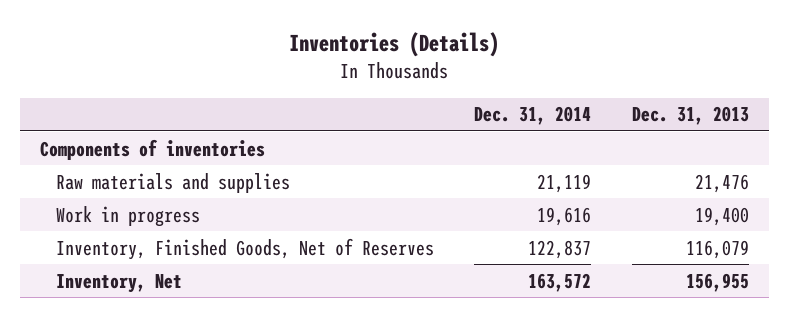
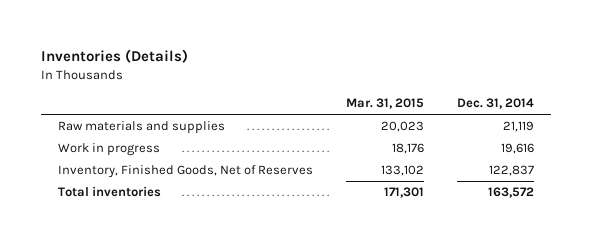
[631,106,749,126] Dec. 31, 2013 -> none
none -> [345,98,424,110] Mar. 31, 2015
[40,138,266,160] Components of inventories -> none
[56,273,183,293] Inventory, Net -> [57,186,161,198] Total inventories

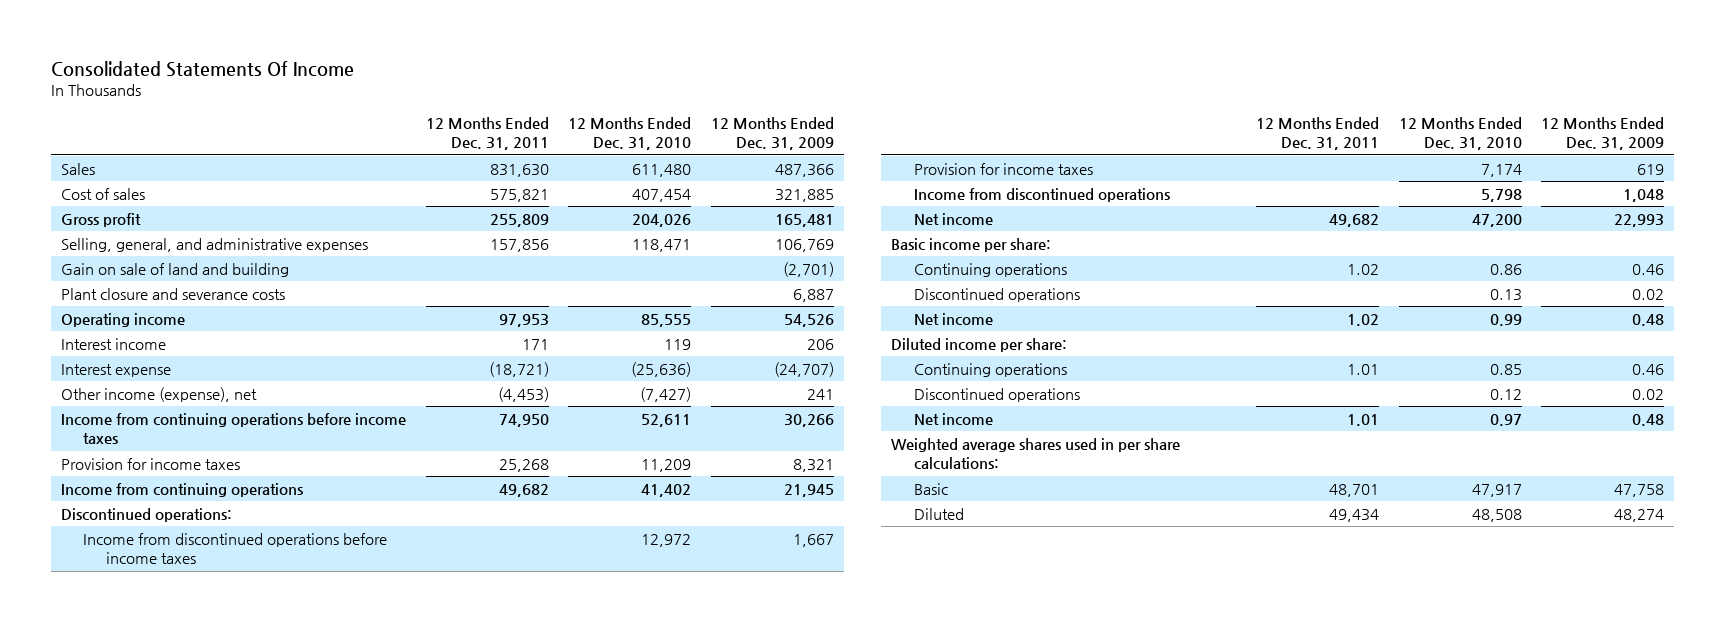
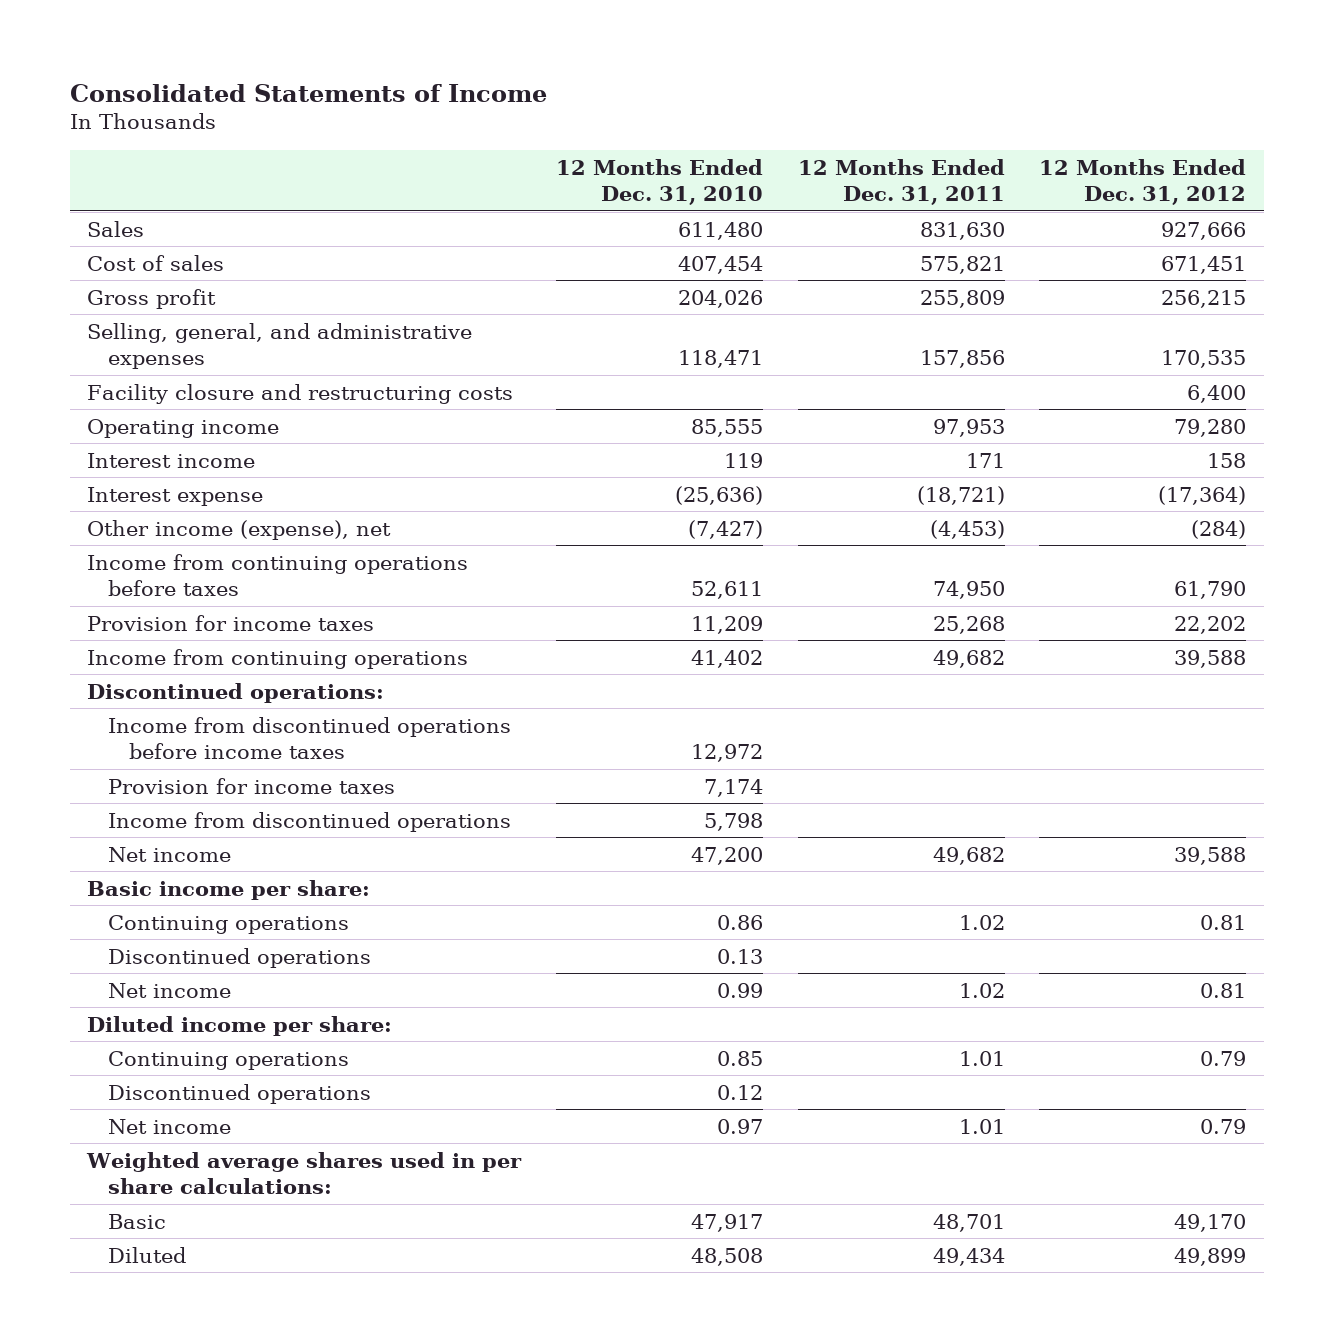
[51,60,355,77] Consolidated Statements Of Income -> [70,83,548,102] Consolidated Statements of Income
[711,116,835,151] 12 Months Ended Dec. 31, 2009 -> none
none -> [1039,158,1247,205] 12 Months Ended Dec. 31, 2012
[61,262,290,277] Gain on sale of land and building -> none
[61,287,286,300] Plant closure and severance costs -> [87,383,514,404] Facility closure and restructuring costs
[61,412,407,445] Income from continuing operations before income taxes -> [87,553,469,597] Income from continuing operations before taxes

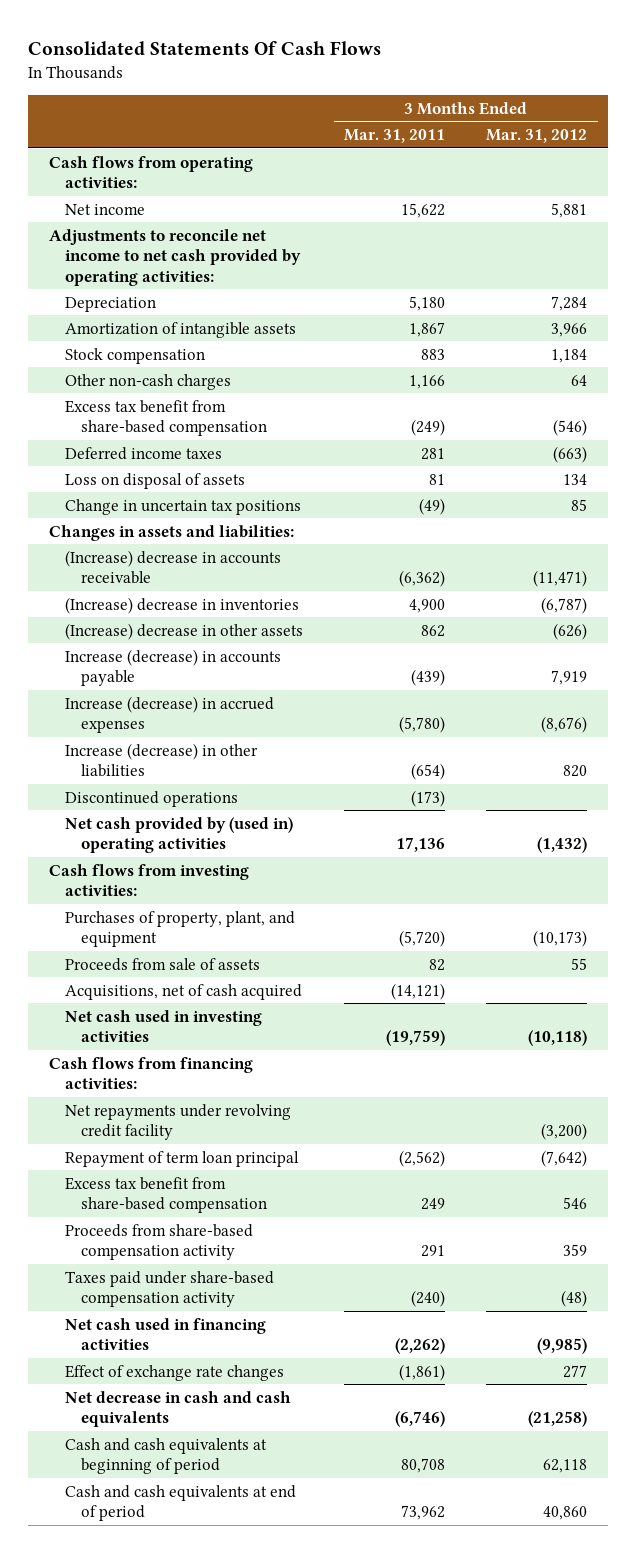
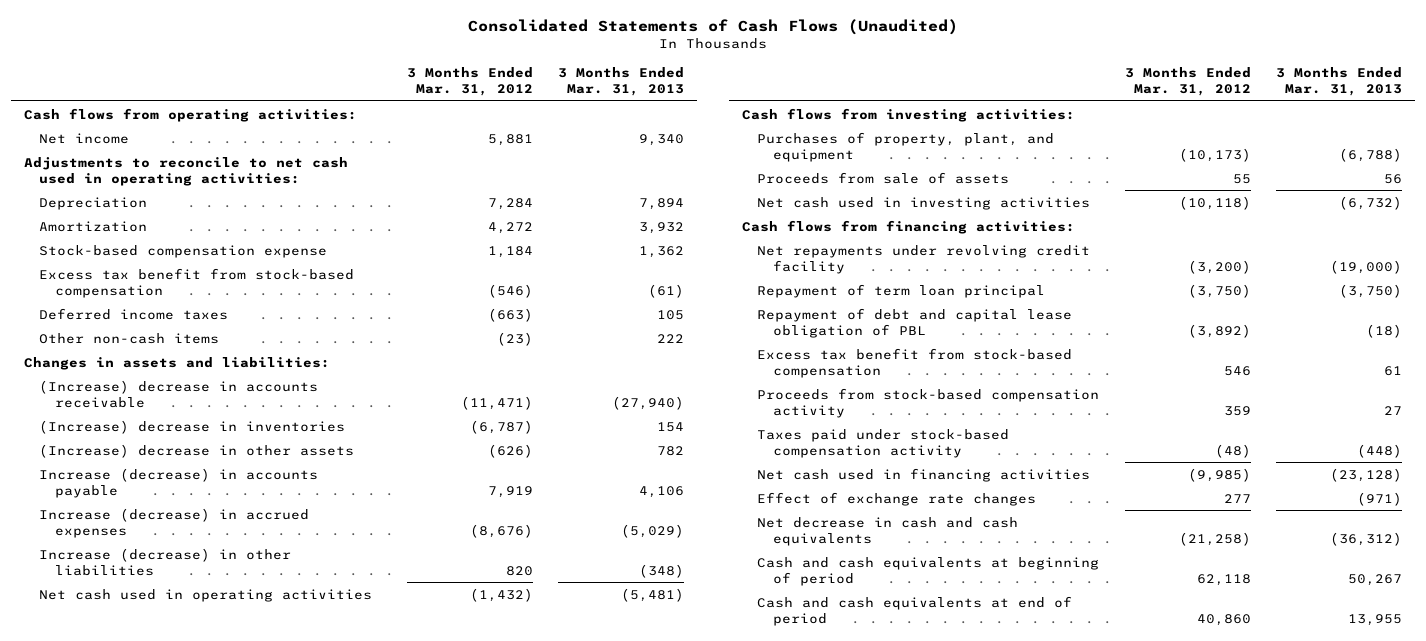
[28,40,382,56] Consolidated Statements Of Cash Flows -> [467,18,958,35] Consolidated Statements of Cash Flows (Unaudited)
[344,129,446,144] Mar. 31, 2011 -> none
none -> [558,67,685,97] 3 Months Ended Mar. 31, 2013
[48,228,302,286] Adjustments to reconcile net income to net cash provided by operating activities: -> [23,156,348,186] Adjustments to reconcile to net cash used in operating activities:
[65,321,297,338] Amortization of intangible assets -> none
[65,373,232,390] Other non-cash charges -> none
none -> [39,220,148,232] Amortization
[65,347,206,364] Stock compensation -> [39,244,328,258] Stock-based compensation expense
[65,399,268,437] Excess tax benefit from share-based compensation -> [39,267,355,298] Excess tax benefit from stock-based compensation
[65,472,246,489] Loss on disposal of assets -> none
[65,498,302,515] Change in uncertain tax positions -> none
none -> [39,332,220,344] Other non-cash items
[65,790,239,807] Discontinued operations -> none
[65,816,294,854] Net cash provided by (used in) operating activities -> [39,588,373,602] Net cash used in operating activities
[65,983,303,1000] Acquisitions, net of cash acquired -> none
[541,1149,588,1167] (7,642) -> [1187,283,1251,298] (3,750)
none -> [757,307,1073,338] Repayment of debt and capital lease obligation of PBL
[65,1176,268,1214] Excess tax benefit from share-based compensation -> [757,347,1073,378] Excess tax benefit from stock-based compensation
[65,1223,254,1261] Proceeds from share-based compensation activity -> [757,387,1100,418] Proceeds from stock-based compensation activity
[65,1270,275,1308] Taxes paid under share-based compensation activity -> [757,428,1010,458] Taxes paid under stock-based compensation activity

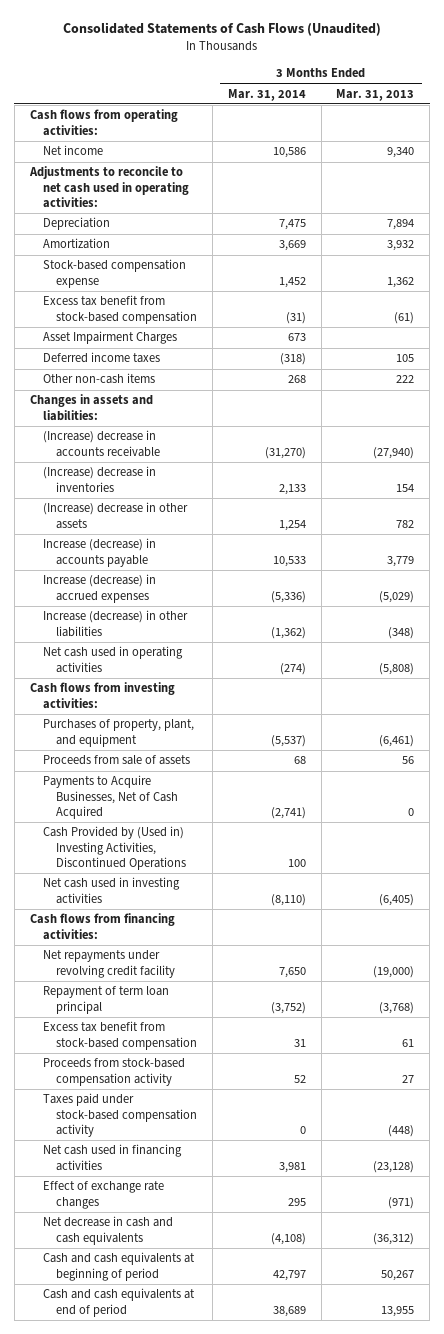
[406,67,533,97] 3 Months Ended Mar. 31, 2012 -> none
none -> [227,88,306,101] Mar. 31, 2014
none -> [42,331,177,345] Asset Impairment Charges
[639,485,685,498] 4,106 -> [387,555,415,567] 3,779
[621,587,685,602] (5,481) -> [379,662,415,675] (5,808)
[1339,147,1403,162] (6,788) -> [379,734,415,747] (6,461)
none -> [42,775,179,820] Payments to Acquire Businesses, Net of Cash Acquired
none -> [42,826,187,871] Cash Provided by (Used in) Investing Activities, Discontinued Operations
[1339,195,1403,210] (6,732) -> [379,893,415,906] (6,405)
[757,307,1073,338] Repayment of debt and capital lease obligation of PBL -> none
[1339,283,1403,298] (3,750) -> [379,1001,415,1014] (3,768)

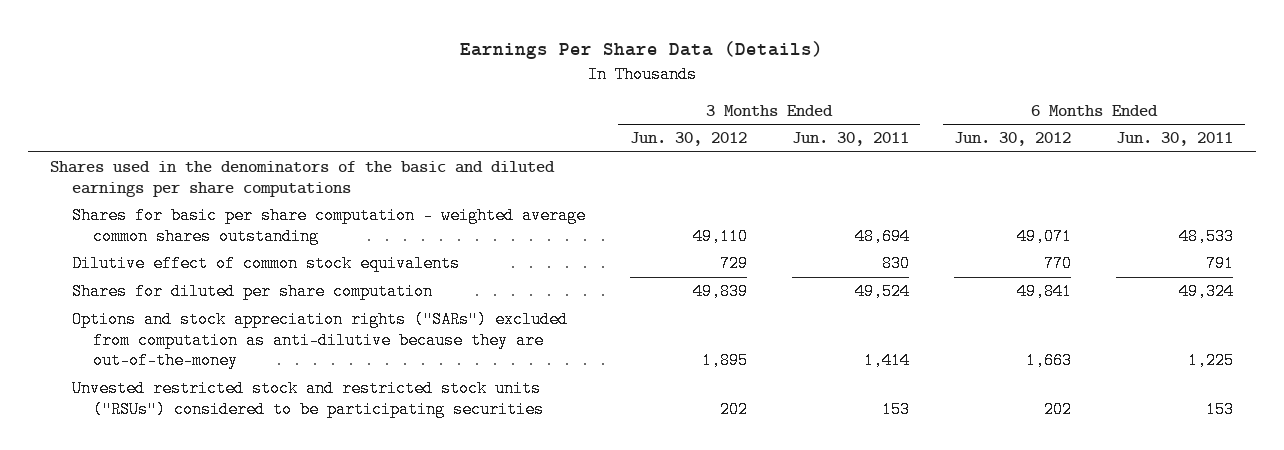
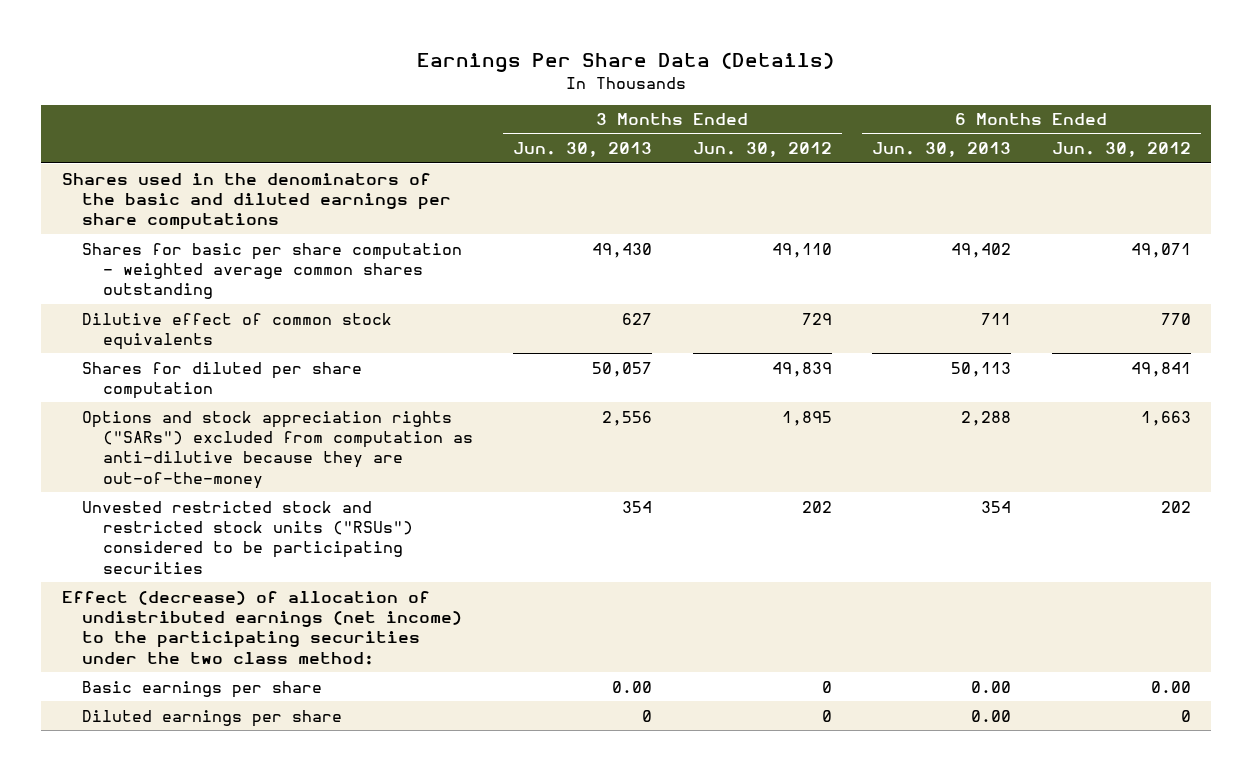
[791,132,909,147] Jun. 30, 2011 -> none
[1116,132,1234,147] Jun. 30, 2011 -> none
none -> [513,142,653,158] Jun. 30, 2013
none -> [872,142,1012,158] Jun. 30, 2013
none -> [61,590,463,665] Effect (decrease) of allocation of undistributed earnings (net income) to the participating securities under the two class method:
none -> [82,680,323,698] Basic earnings per share
none -> [82,709,343,727] Diluted earnings per share

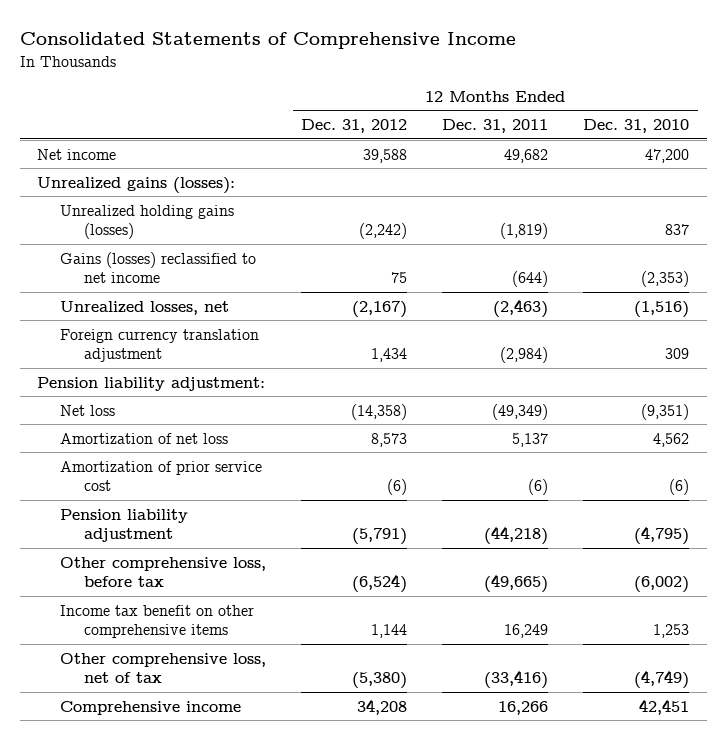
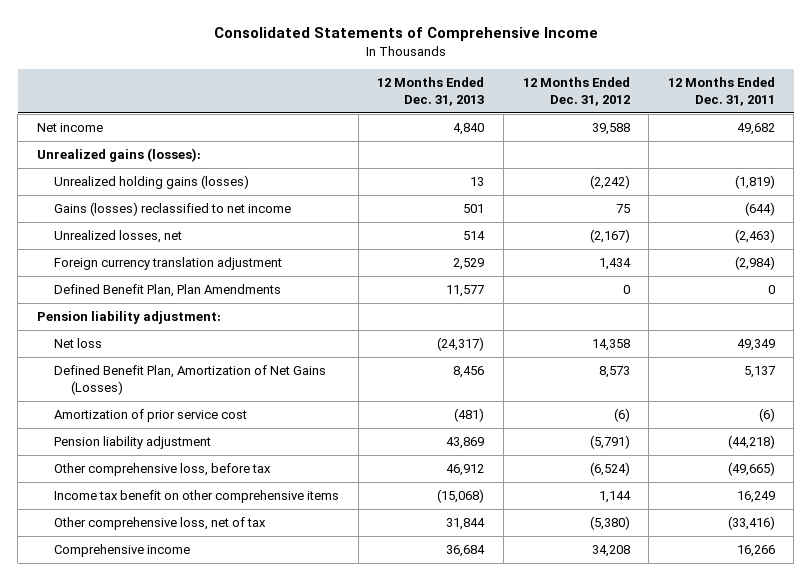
[583,119,690,134] Dec. 31, 2010 -> none
none -> [377,77,485,106] 12 Months Ended Dec. 31, 2013
none -> [54,284,282,298] Defined Benefit Plan, Plan Amendments
[351,403,408,420] (14,358) -> [591,339,630,352] 14,358
[492,403,549,420] (49,349) -> [736,339,775,352] 49,349
[60,432,229,444] Amortization of net loss -> [54,365,327,395] Defined Benefit Plan, Amortization of Net Gains (Losses)

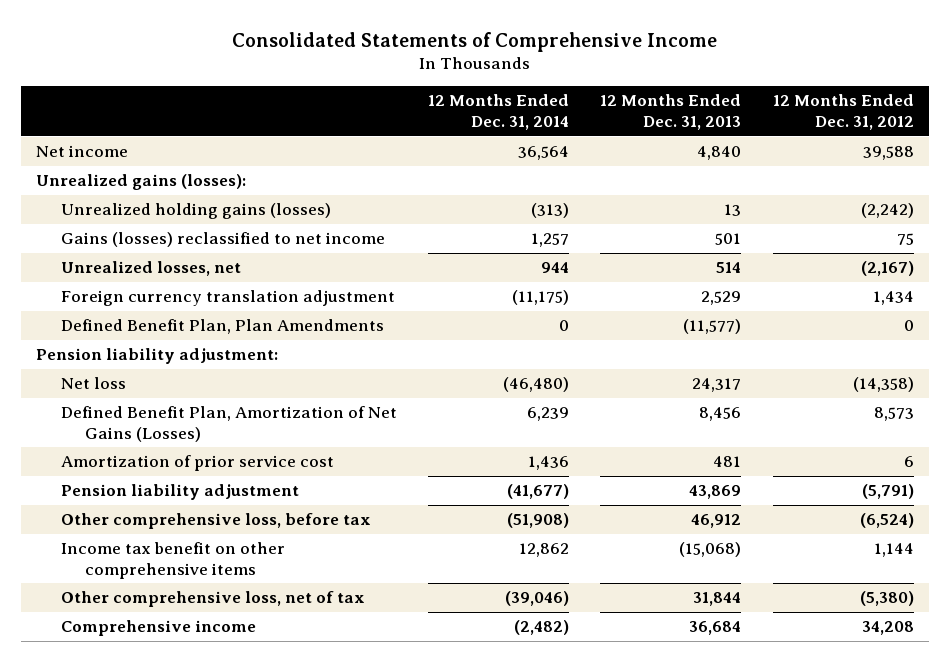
[667,77,775,106] 12 Months Ended Dec. 31, 2011 -> none
none -> [428,94,570,131] 12 Months Ended Dec. 31, 2014
[446,285,485,298] 11,577 -> [683,319,742,335] (11,577)
[437,337,485,352] (24,317) -> [692,378,742,393] 24,317
[591,339,630,352] 14,358 -> [852,377,914,393] (14,358)
[454,408,485,423] (481) -> [713,456,742,468] 481
[613,408,630,423] (6) -> [903,456,914,468] 6

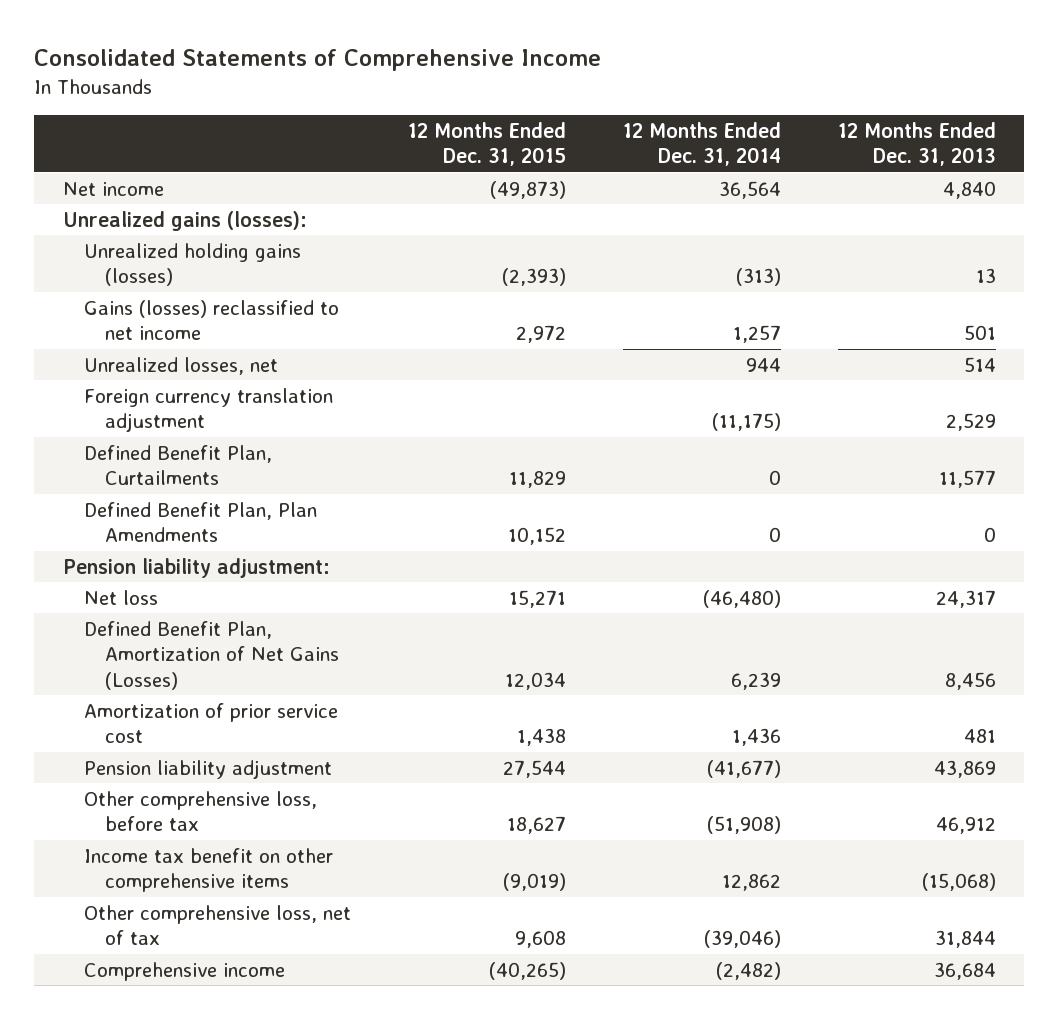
[772,94,914,131] 12 Months Ended Dec. 31, 2012 -> none
none -> [407,121,566,167] 12 Months Ended Dec. 31, 2015
none -> [83,444,272,486] Defined Benefit Plan, Curtailments
[683,319,742,335] (11,577) -> [983,527,996,543] 0

